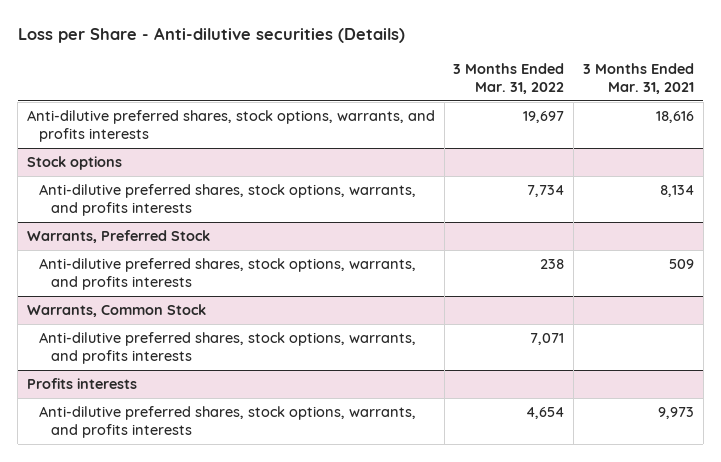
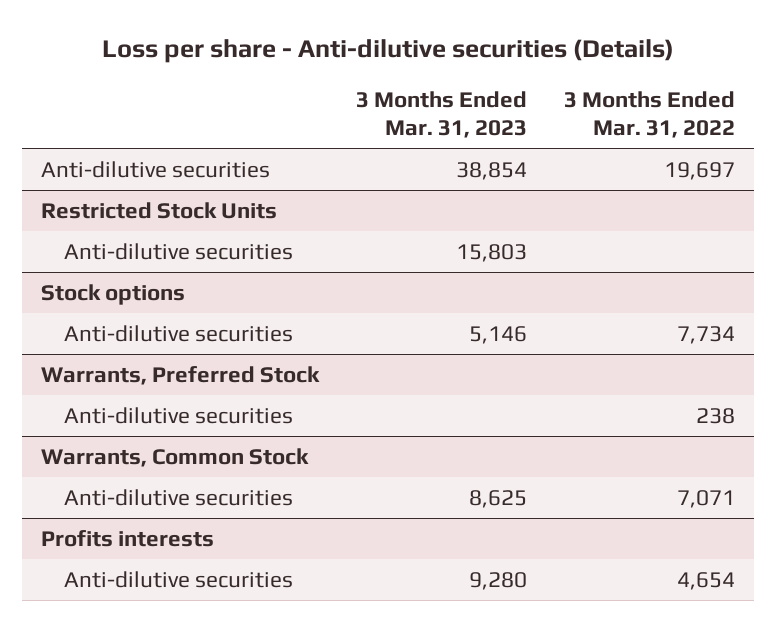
[17,27,405,44] Loss per Share - Anti-dilutive securities (Details) -> [102,38,675,63] Loss per share - Anti-dilutive securities (Details)
[582,62,694,94] 3 Months Ended Mar. 31, 2021 -> none
none -> [356,91,528,138] 3 Months Ended Mar. 31, 2023
[26,110,435,143] Anti-dilutive preferred shares, stock options, warrants, and profits interests -> [40,160,270,178] Anti-dilutive securities
none -> [40,201,277,219] Restricted Stock Units
none -> [63,242,293,260] Anti-dilutive securities
[38,184,416,217] Anti-dilutive preferred shares, stock options, warrants, and profits interests -> [63,324,293,342] Anti-dilutive securities
[38,258,416,291] Anti-dilutive preferred shares, stock options, warrants, and profits interests -> [63,406,293,424] Anti-dilutive securities
[38,332,416,365] Anti-dilutive preferred shares, stock options, warrants, and profits interests -> [63,488,293,506] Anti-dilutive securities
[38,406,416,439] Anti-dilutive preferred shares, stock options, warrants, and profits interests -> [63,570,293,588] Anti-dilutive securities

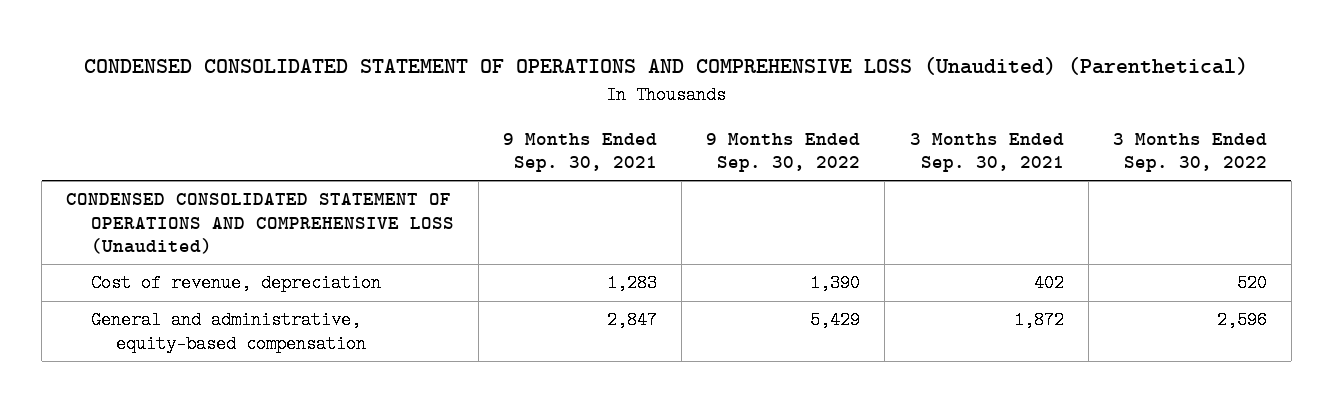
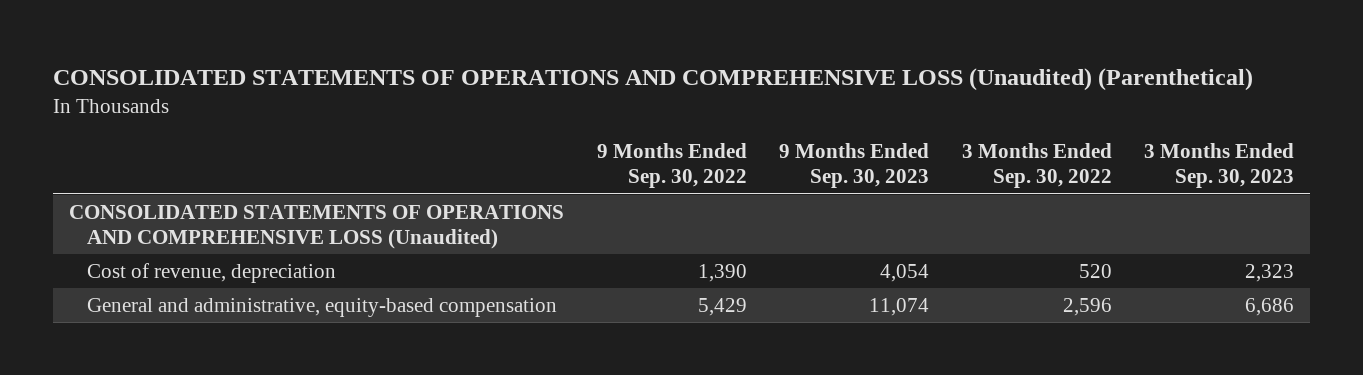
[84,56,1249,75] CONDENSED CONSOLIDATED STATEMENT OF OPERATIONS AND COMPREHENSIVE LOSS (Unaudited) (Parenthetical) -> [52,68,1253,92] CONSOLIDATED STATEMENTS OF OPERATIONS AND COMPREHENSIVE LOSS (Unaudited) (Parenthetical)
[503,132,658,173] 9 Months Ended Sep. 30, 2021 -> none
[909,132,1064,173] 3 Months Ended Sep. 30, 2021 -> none
none -> [779,142,930,189] 9 Months Ended Sep. 30, 2023
none -> [1144,142,1295,189] 3 Months Ended Sep. 30, 2023
[66,193,455,255] CONDENSED CONSOLIDATED STATEMENT OF OPERATIONS AND COMPREHENSIVE LOSS (Unaudited) -> [69,204,565,250] CONSOLIDATED STATEMENTS OF OPERATIONS AND COMPREHENSIVE LOSS (Unaudited)

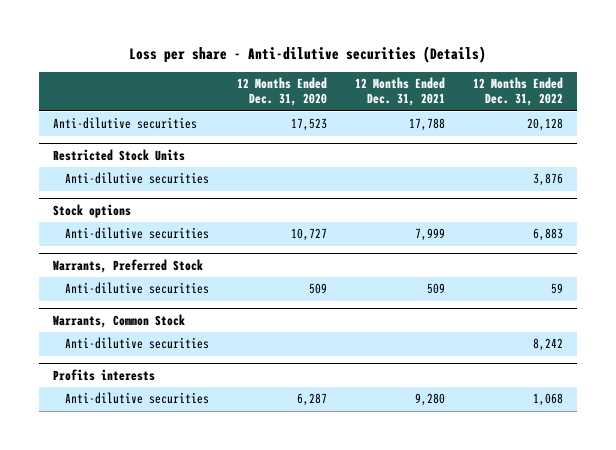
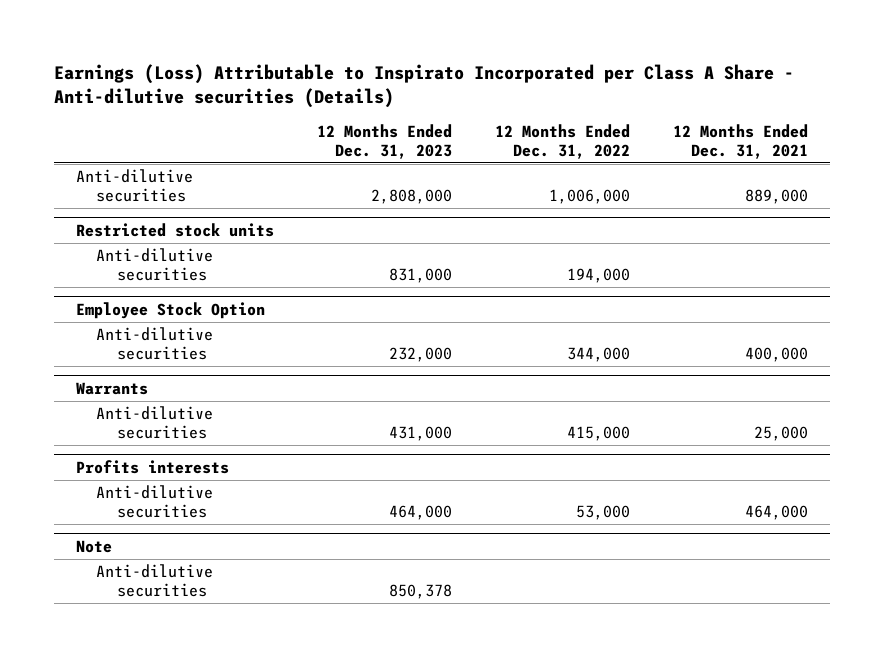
[128,46,486,64] Loss per share - Anti-dilutive securities (Details) -> [54,63,795,109] Earnings (Loss) Attributable to Inspirato Incorporated per Class A Share - Anti-dilutive securities (Details)
[237,77,328,107] 12 Months Ended Dec. 31, 2020 -> none
none -> [316,123,452,159] 12 Months Ended Dec. 31, 2023
[53,258,204,273] Warrants, Preferred Stock -> none
[53,313,186,328] Warrants, Common Stock -> none
[65,337,210,350] Anti-dilutive securities -> none
[408,118,445,132] 17,788 -> [745,188,809,204] 889,000
[526,118,563,132] 20,128 -> [549,188,631,204] 1,006,000
[53,148,186,161] Restricted Stock Units -> [75,222,274,237] Restricted stock units
[532,173,563,187] 3,876 -> [567,267,631,283] 194,000
[53,203,132,218] Stock options -> [75,301,265,319] Employee Stock Option
[414,228,445,242] 7,999 -> [745,346,809,362] 400,000
[532,228,563,242] 6,883 -> [567,346,631,362] 344,000
none -> [75,381,148,395] Warrants
[426,283,445,295] 509 -> [754,425,809,441] 25,000
[550,283,563,295] 59 -> [567,425,631,441] 415,000
[414,393,445,407] 9,280 -> [745,504,809,520] 464,000
[532,393,563,407] 1,068 -> [576,504,631,520] 53,000
none -> [75,539,112,553] Note
none -> [96,564,214,597] Anti-dilutive securities

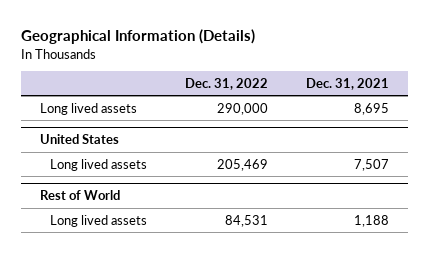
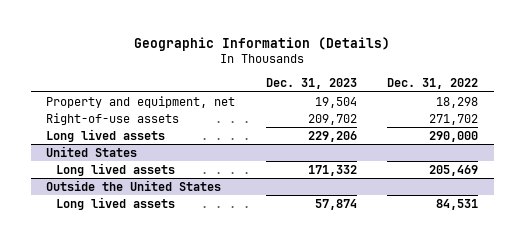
[21,29,256,45] Geographical Information (Details) -> [134,37,391,52] Geographic Information (Details)
[306,77,390,90] Dec. 31, 2021 -> none
none -> [265,78,357,90] Dec. 31, 2023
none -> [45,95,235,108] Property and equipment, net
none -> [45,112,179,125] Right-of-use assets
[40,190,121,201] Rest of World -> [45,179,221,191] Outside the United States

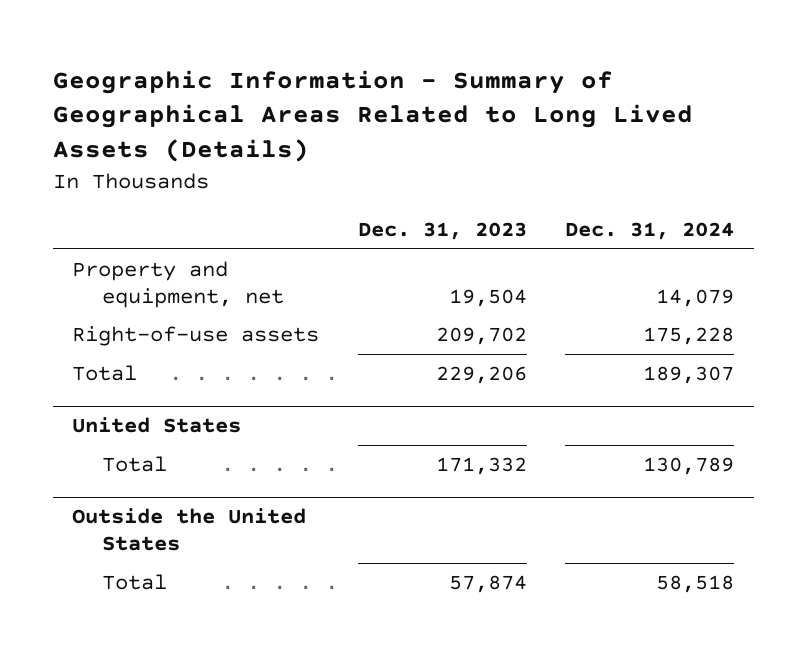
[134,37,391,52] Geographic Information (Details) -> [52,69,693,163] Geographic Information - Summary of Geographical Areas Related to Long Lived Assets (Details)
[387,78,479,90] Dec. 31, 2022 -> none
none -> [565,222,735,241] Dec. 31, 2024
[45,128,165,142] Long lived assets -> [72,365,138,382] Total
[56,162,176,176] Long lived assets -> [102,456,168,473] Total
[56,196,176,210] Long lived assets -> [102,574,168,591] Total

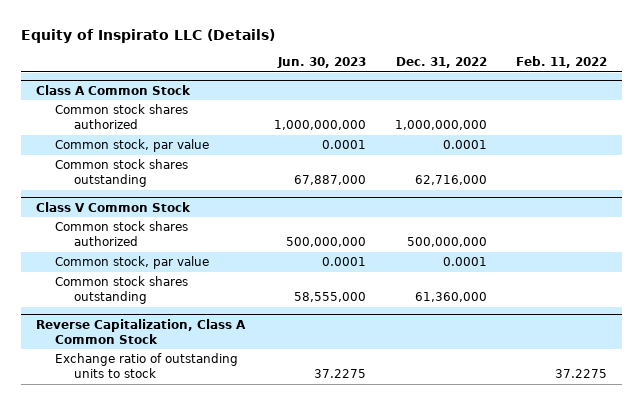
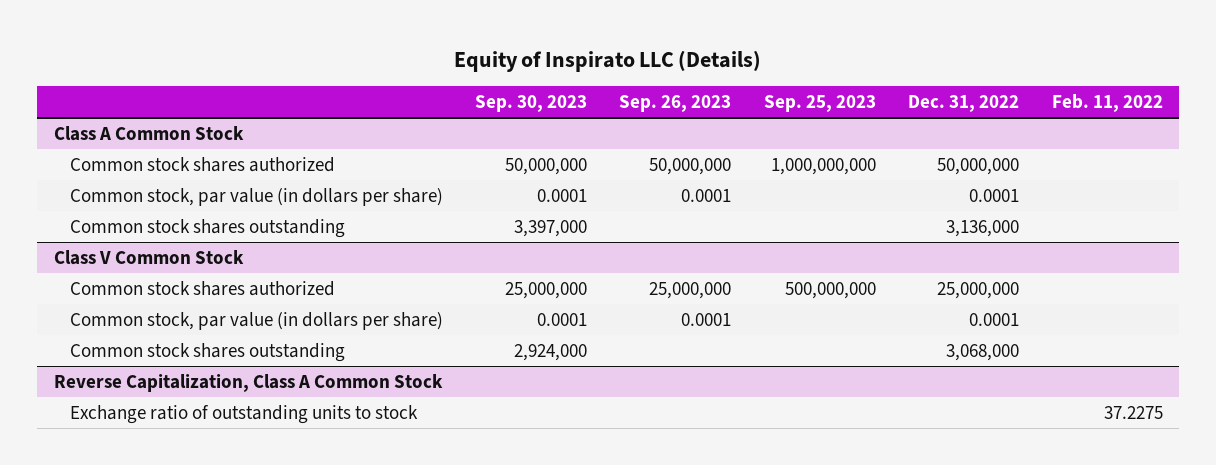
[277,56,367,68] Jun. 30, 2023 -> none
none -> [474,94,587,112] Sep. 30, 2023
none -> [619,94,732,112] Sep. 26, 2023
none -> [763,94,876,112] Sep. 25, 2023
[395,120,488,131] 1,000,000,000 -> [937,157,1020,175] 50,000,000
[54,139,209,153] Common stock, par value -> [69,187,443,206] Common stock, par value (in dollars per share)
[415,175,488,186] 62,716,000 -> [946,219,1020,237] 3,136,000
[407,237,488,248] 500,000,000 -> [937,281,1020,299] 25,000,000
[54,256,209,270] Common stock, par value -> [69,311,443,330] Common stock, par value (in dollars per share)
[415,292,488,303] 61,360,000 -> [946,343,1020,361] 3,068,000

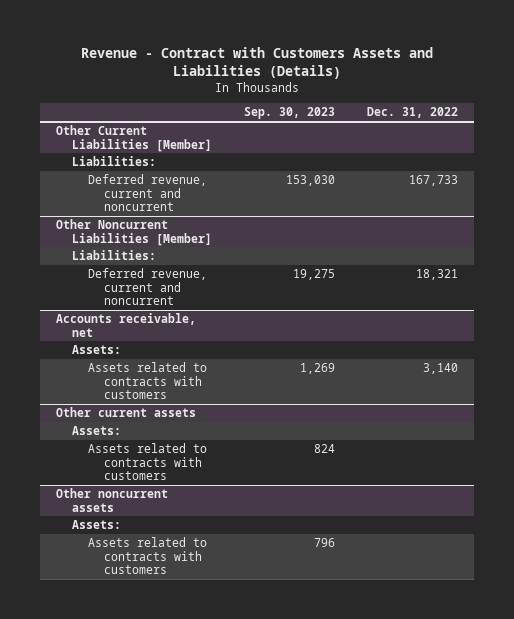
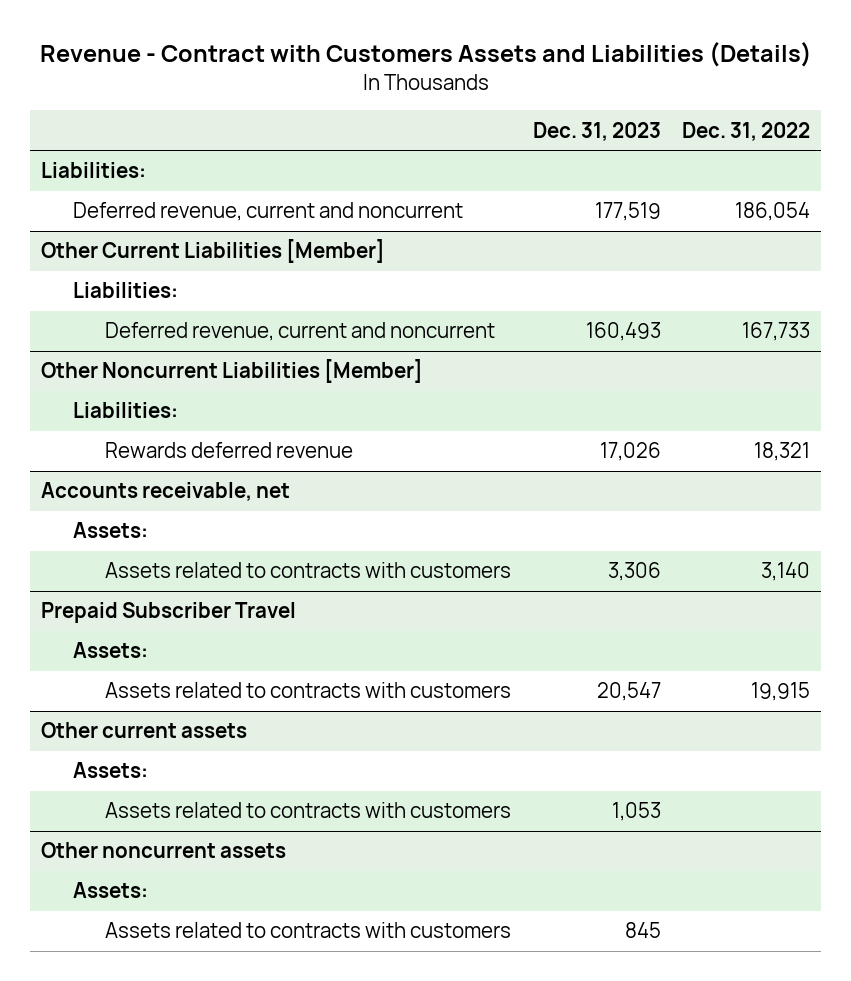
[244,107,336,120] Sep. 30, 2023 -> none
none -> [532,121,661,141] Dec. 31, 2023
none -> [41,162,147,179] Liabilities:
none -> [73,202,464,222] Deferred revenue, current and noncurrent
[87,268,207,306] Deferred revenue, current and noncurrent -> [105,442,354,459] Rewards deferred revenue
none -> [41,602,297,624] Prepaid Subscriber Travel
none -> [73,642,149,659] Assets:
none -> [105,682,512,699] Assets related to contracts with customers

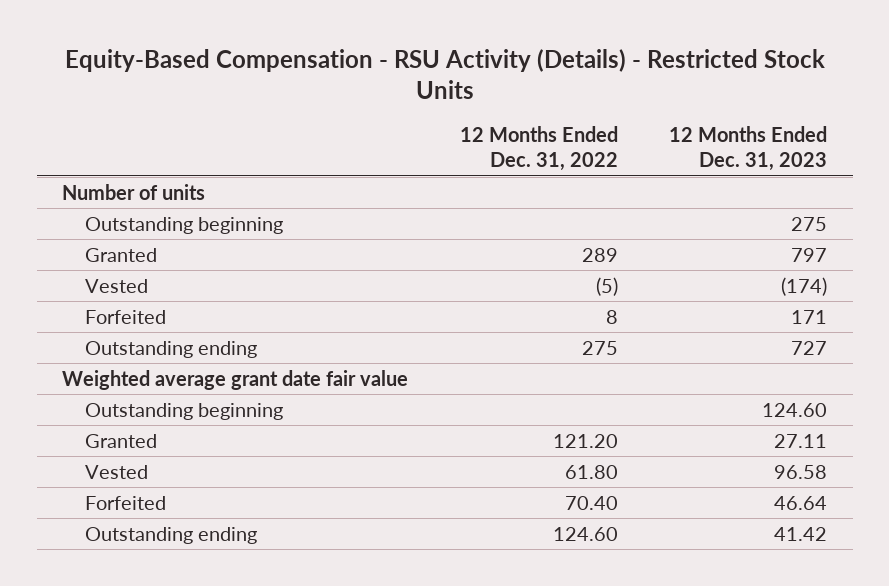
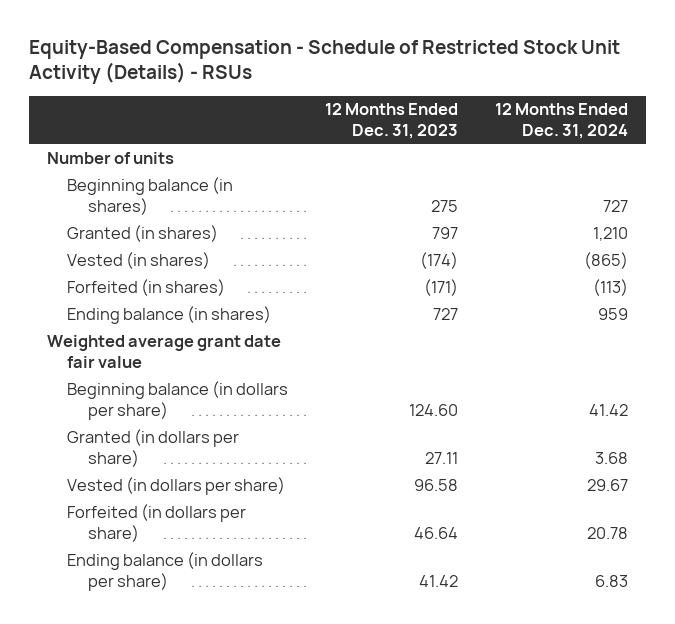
[64,48,825,100] Equity-Based Compensation - RSU Activity (Details) - Restricted Stock Units -> [28,40,620,85] Equity-Based Compensation - Schedule of Restricted Stock Unit Activity (Details) - RSUs
[459,126,618,172] 12 Months Ended Dec. 31, 2022 -> none
none -> [494,103,628,140] 12 Months Ended Dec. 31, 2024
[85,216,284,234] Outstanding beginning -> [67,177,234,216] Beginning balance (in shares)
[85,247,158,262] Granted -> [67,225,219,243] Granted (in shares)
[85,278,149,293] Vested -> [67,252,211,270] Vested (in shares)
[85,309,167,324] Forfeited -> [67,279,226,297] Forfeited (in shares)
[790,309,827,324] 171 -> [424,279,459,297] (171)
[85,340,258,358] Outstanding ending -> [67,306,272,325] Ending balance (in shares)
[85,402,284,420] Outstanding beginning -> [67,381,289,421] Beginning balance (in dollars per share)
[85,433,158,448] Granted -> [67,429,240,468] Granted (in dollars per share)
[85,464,149,479] Vested -> [67,477,286,496] Vested (in dollars per share)
[85,495,167,510] Forfeited -> [67,504,247,543] Forfeited (in dollars per share)
[85,526,258,544] Outstanding ending -> [67,552,264,592] Ending balance (in dollars per share)

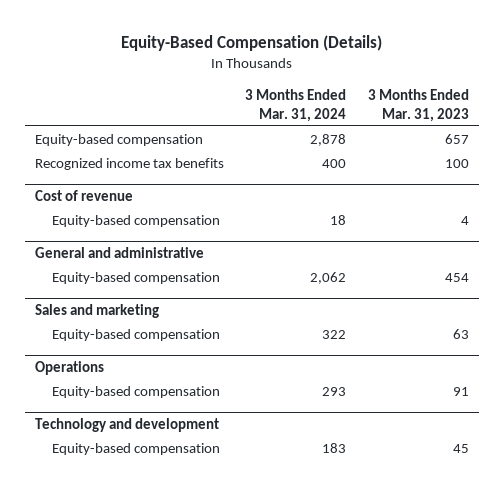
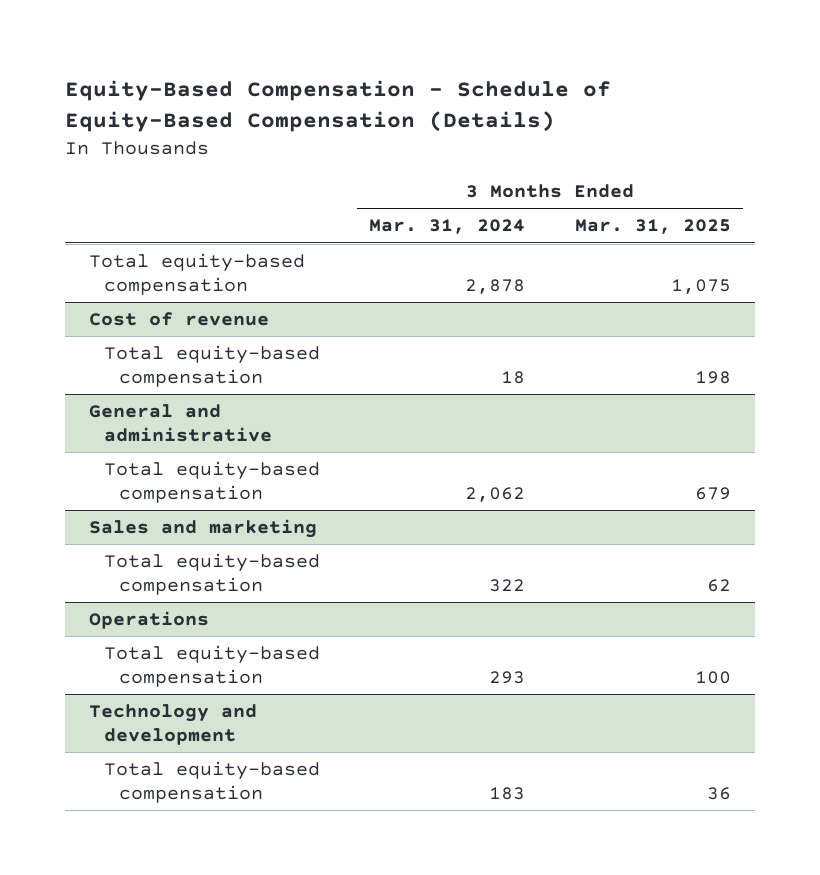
[120,34,382,51] Equity-Based Compensation (Details) -> [64,79,611,132] Equity-Based Compensation - Schedule of Equity-Based Compensation (Details)
[367,88,469,122] 3 Months Ended Mar. 31, 2023 -> none
none -> [574,219,731,235] Mar. 31, 2025
[35,157,225,170] Recognized income tax benefits -> none
[35,133,204,146] Equity-based compensation -> [89,253,306,295] Total equity-based compensation
[51,214,220,227] Equity-based compensation -> [104,345,321,387] Total equity-based compensation
[51,271,220,284] Equity-based compensation -> [104,461,321,503] Total equity-based compensation
[51,328,220,341] Equity-based compensation -> [104,553,321,595] Total equity-based compensation
[51,385,220,398] Equity-based compensation -> [104,645,321,687] Total equity-based compensation
[51,442,220,455] Equity-based compensation -> [104,761,321,803] Total equity-based compensation

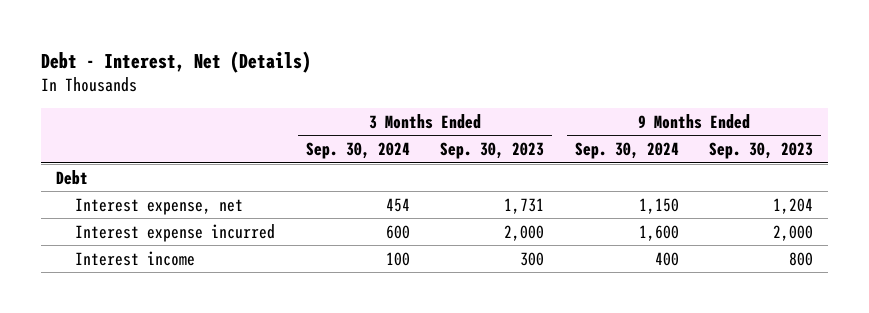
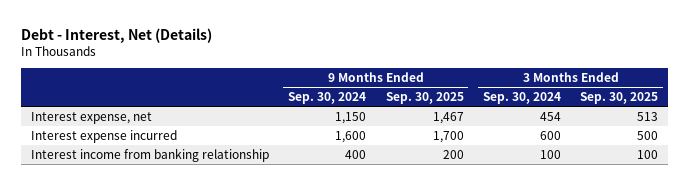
[440,142,545,160] Sep. 30, 2023 -> none
[709,142,814,160] Sep. 30, 2023 -> none
none -> [385,92,464,105] Sep. 30, 2025
none -> [580,92,659,105] Sep. 30, 2025
[55,169,88,185] Debt -> none
[75,250,196,266] Interest income -> [30,147,269,162] Interest income from banking relationship

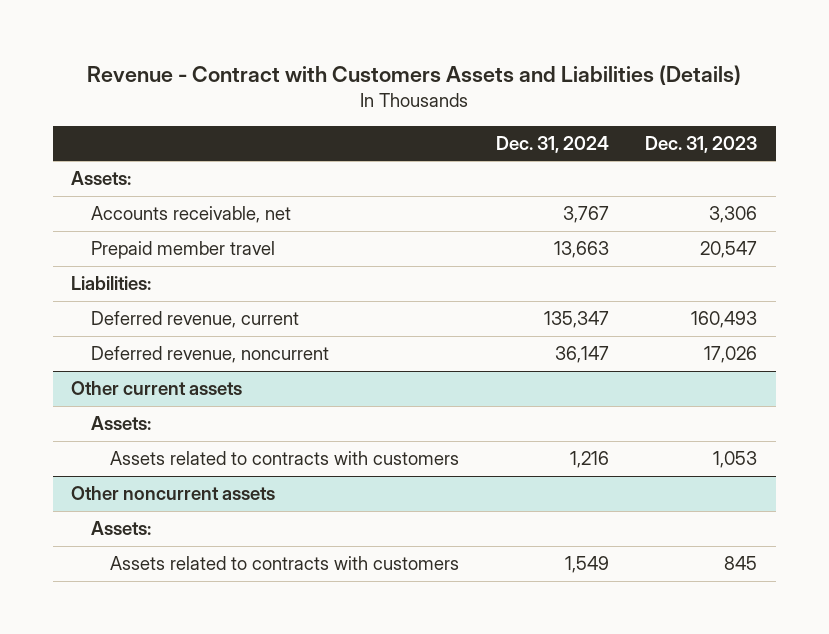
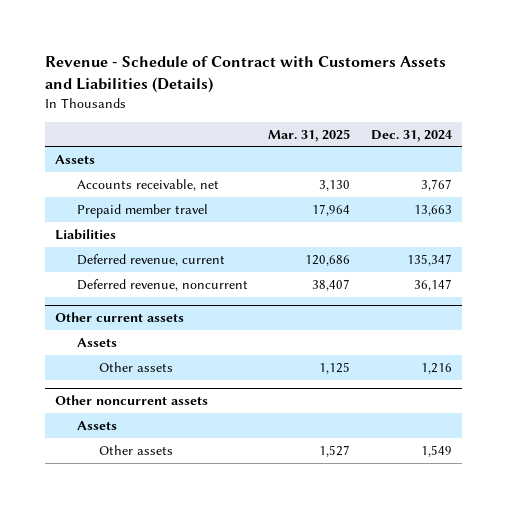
[87,64,742,85] Revenue - Contract with Customers Assets and Liabilities (Details) -> [44,55,446,93] Revenue - Schedule of Contract with Customers Assets and Liabilities (Details)
[645,135,758,153] Dec. 31, 2023 -> none
none -> [268,128,351,142] Mar. 31, 2025
[71,171,132,186] Assets: -> [54,154,95,164] Assets
[71,276,152,291] Liabilities: -> [54,228,116,240] Liabilities
[90,416,151,431] Assets: -> [77,337,118,347] Assets
[110,451,460,466] Assets related to contracts with customers -> [99,361,174,372] Other assets
[90,521,151,536] Assets: -> [77,420,118,430] Assets
[110,556,460,571] Assets related to contracts with customers -> [99,444,174,455] Other assets

